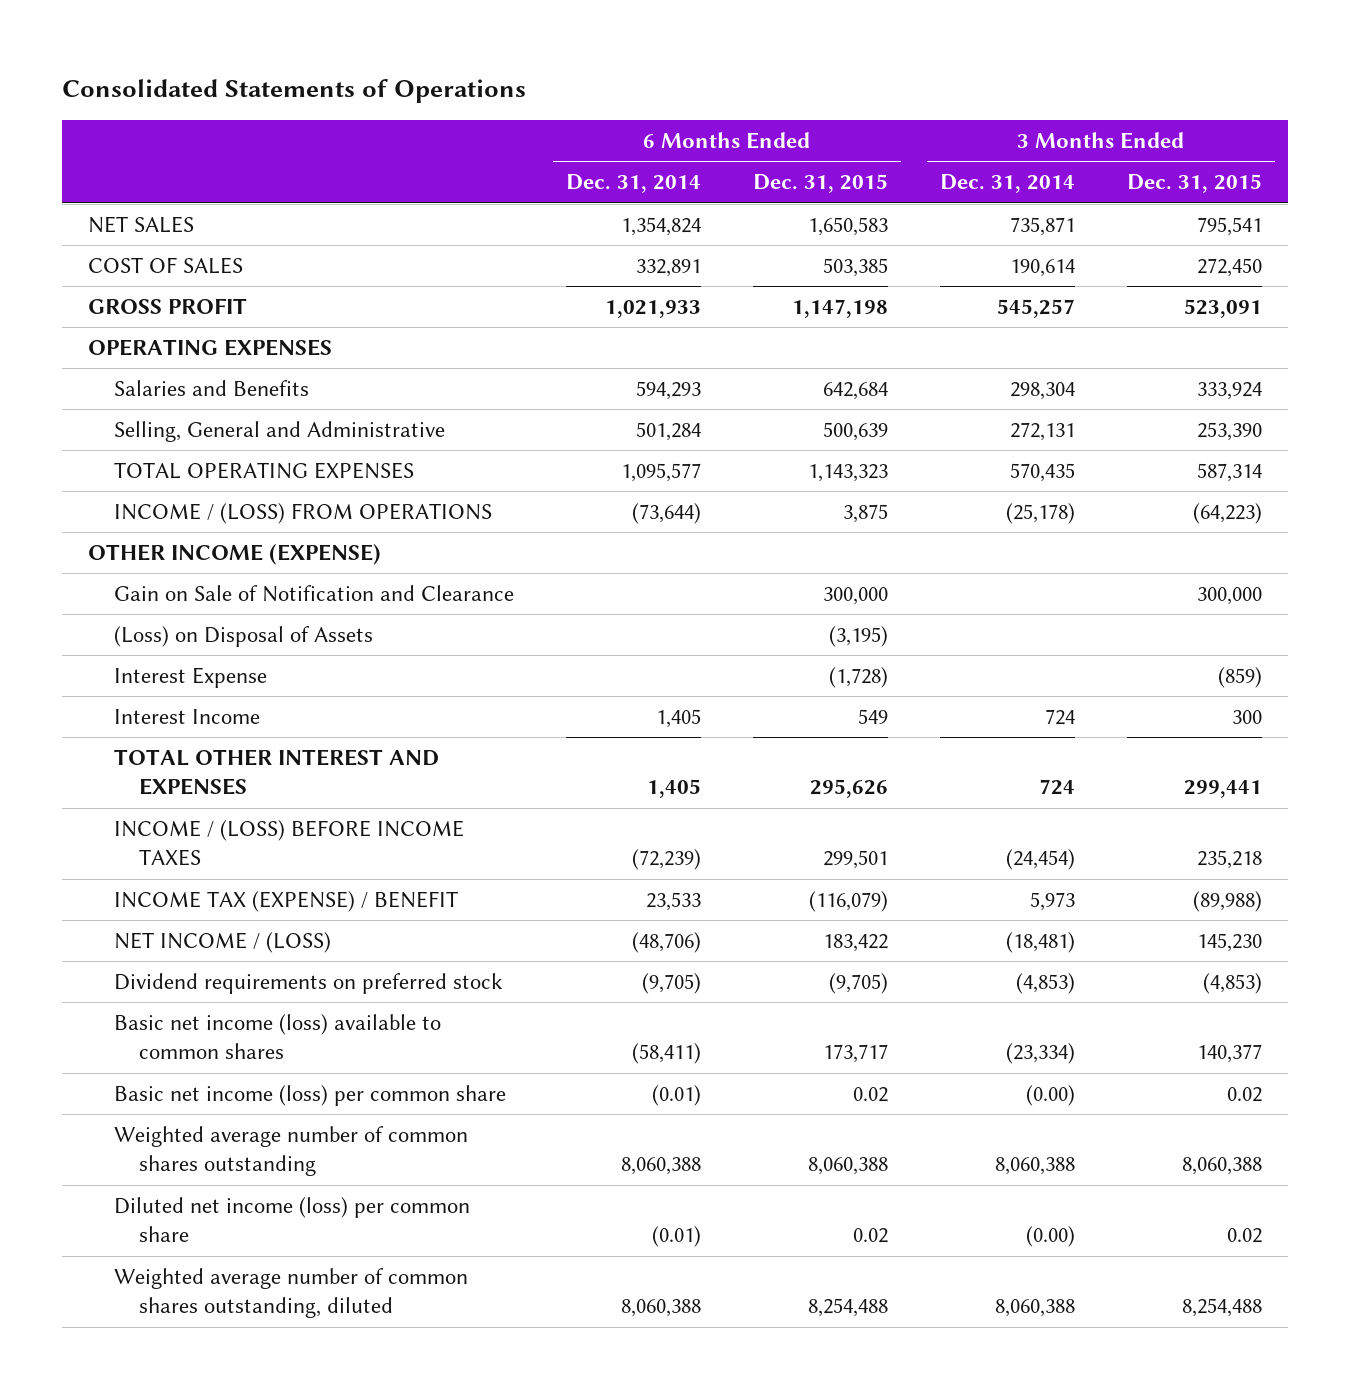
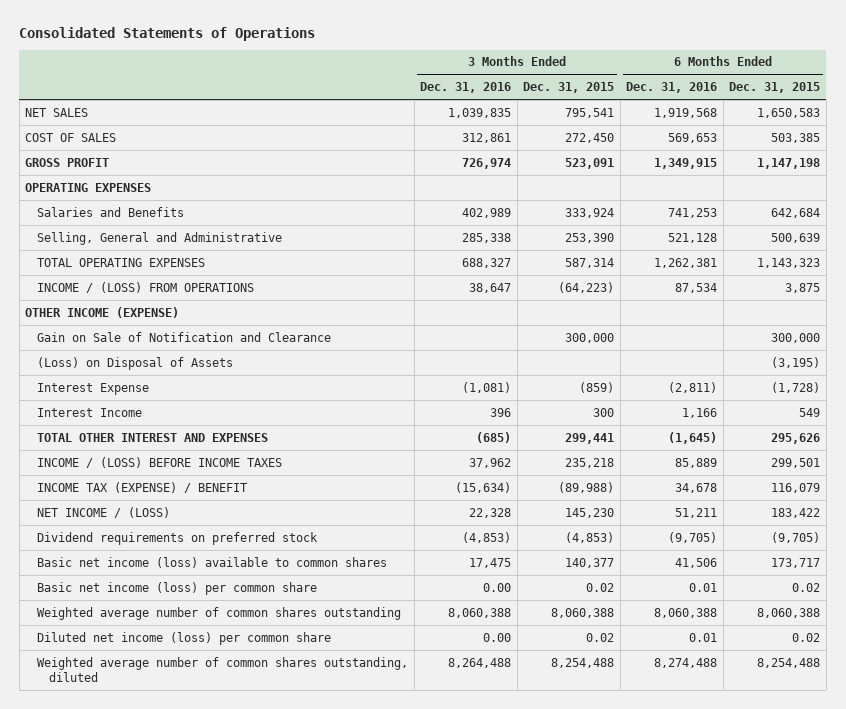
[565,174,701,194] Dec. 31, 2014 -> none
[939,174,1075,194] Dec. 31, 2014 -> none
none -> [420,82,512,94] Dec. 31, 2016
none -> [626,82,718,94] Dec. 31, 2016
[808,891,888,913] (116,079) -> [771,482,821,493] 116,079

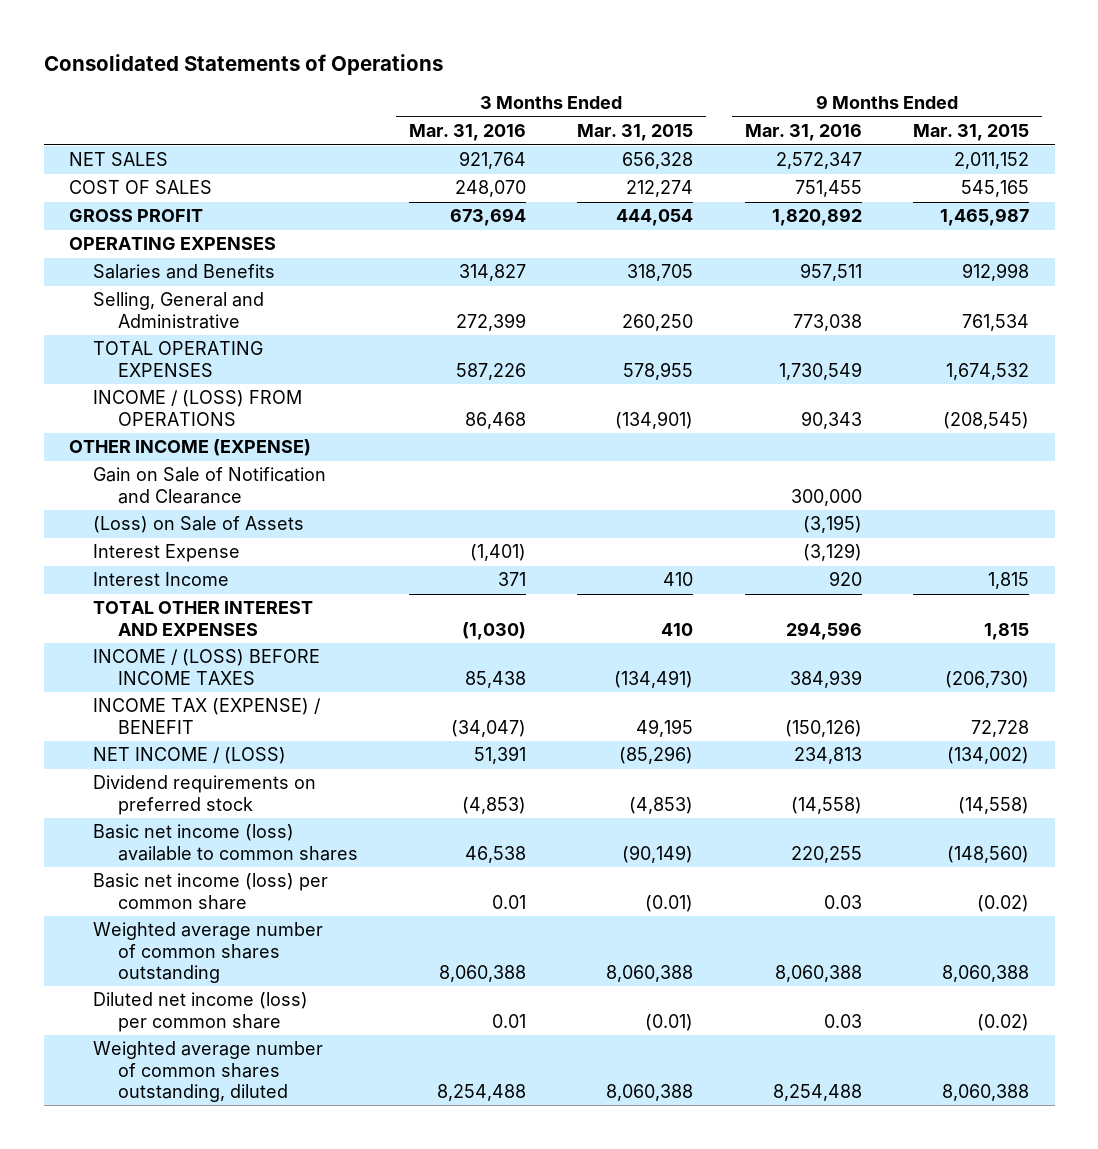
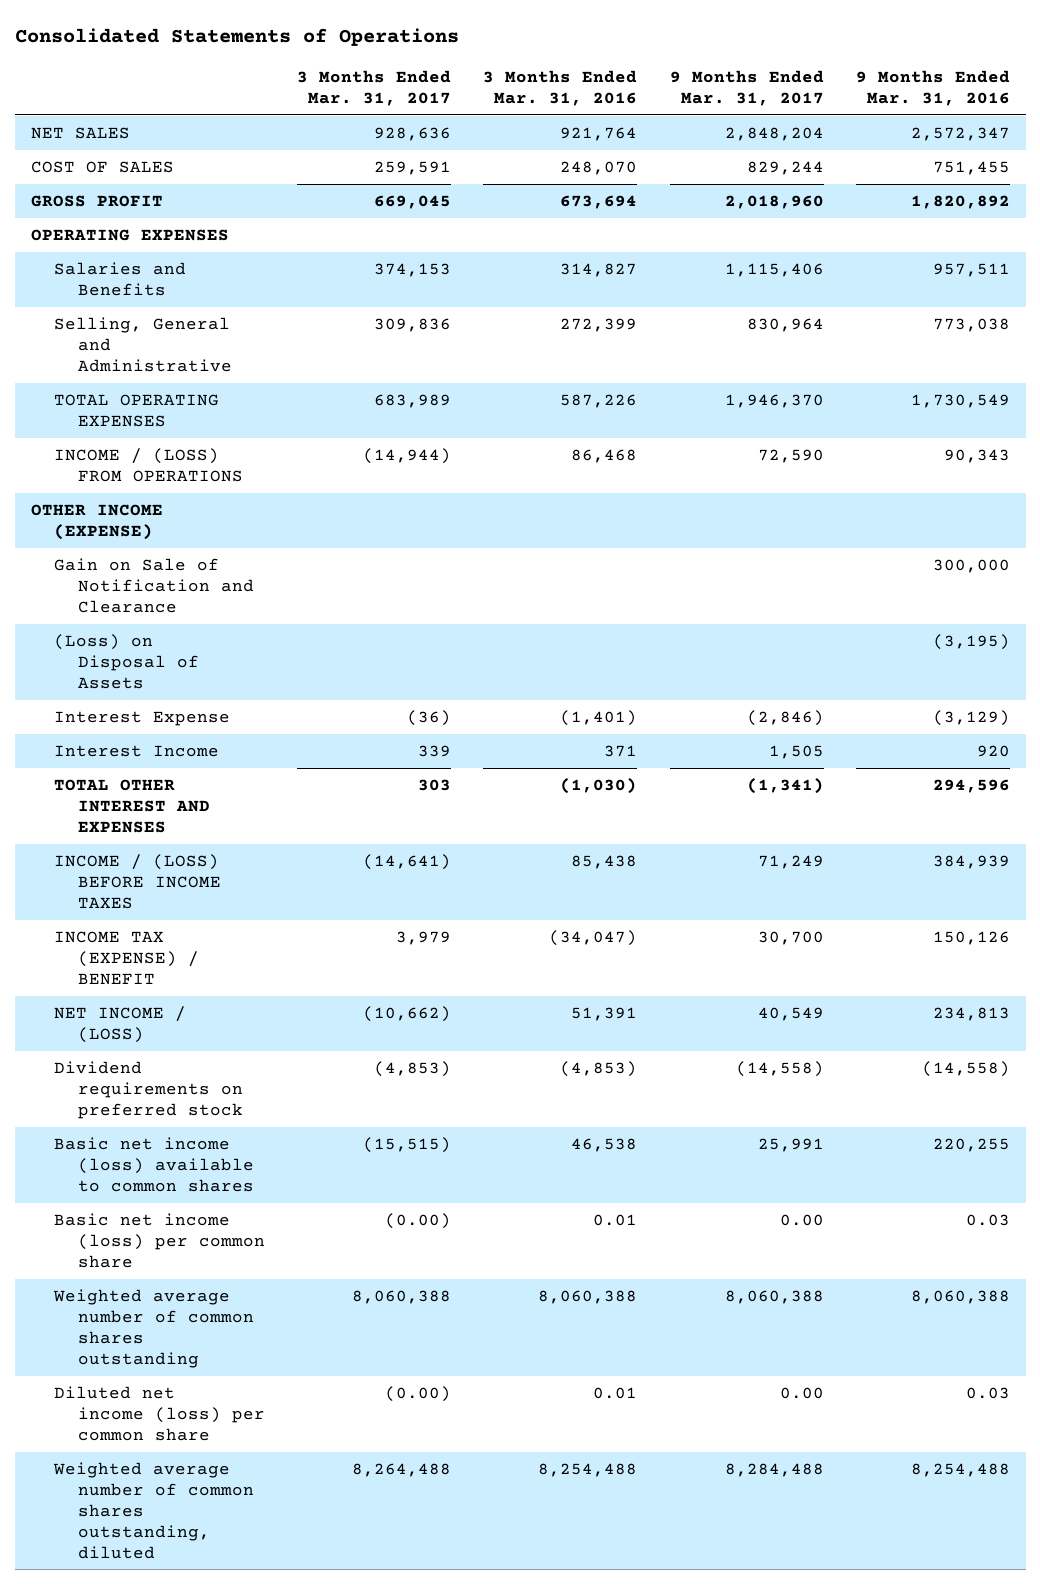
[577,124,694,142] Mar. 31, 2015 -> none
[913,124,1030,142] Mar. 31, 2015 -> none
none -> [297,70,452,106] 3 Months Ended Mar. 31, 2017
none -> [669,70,824,106] 9 Months Ended Mar. 31, 2017
[93,516,305,534] (Loss) on Sale of Assets -> [54,634,199,689] (Loss) on Disposal of Assets
[784,719,862,737] (150,126) -> [932,931,1010,946] 150,126

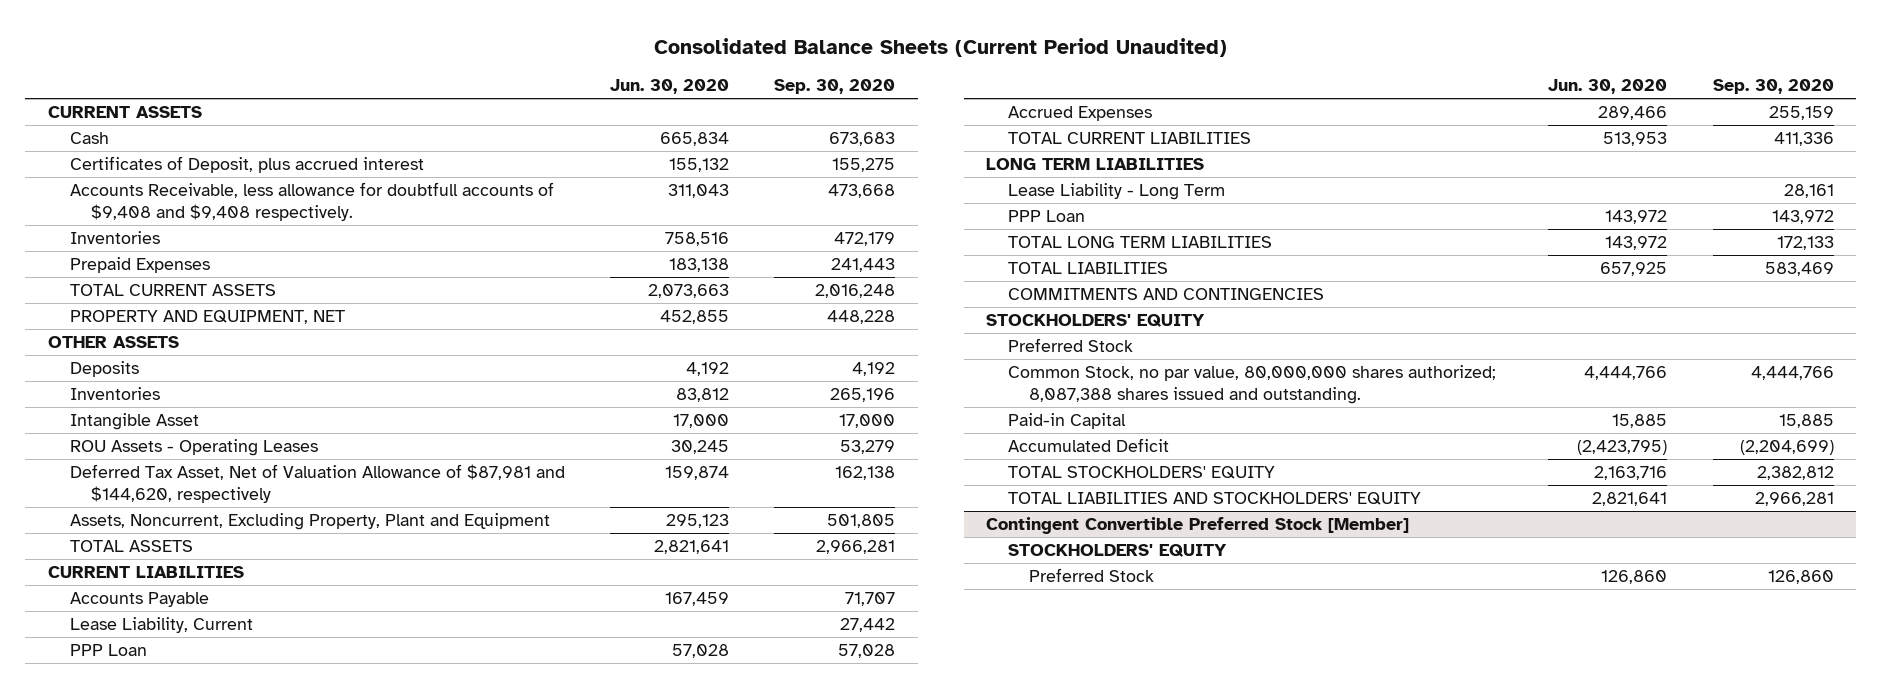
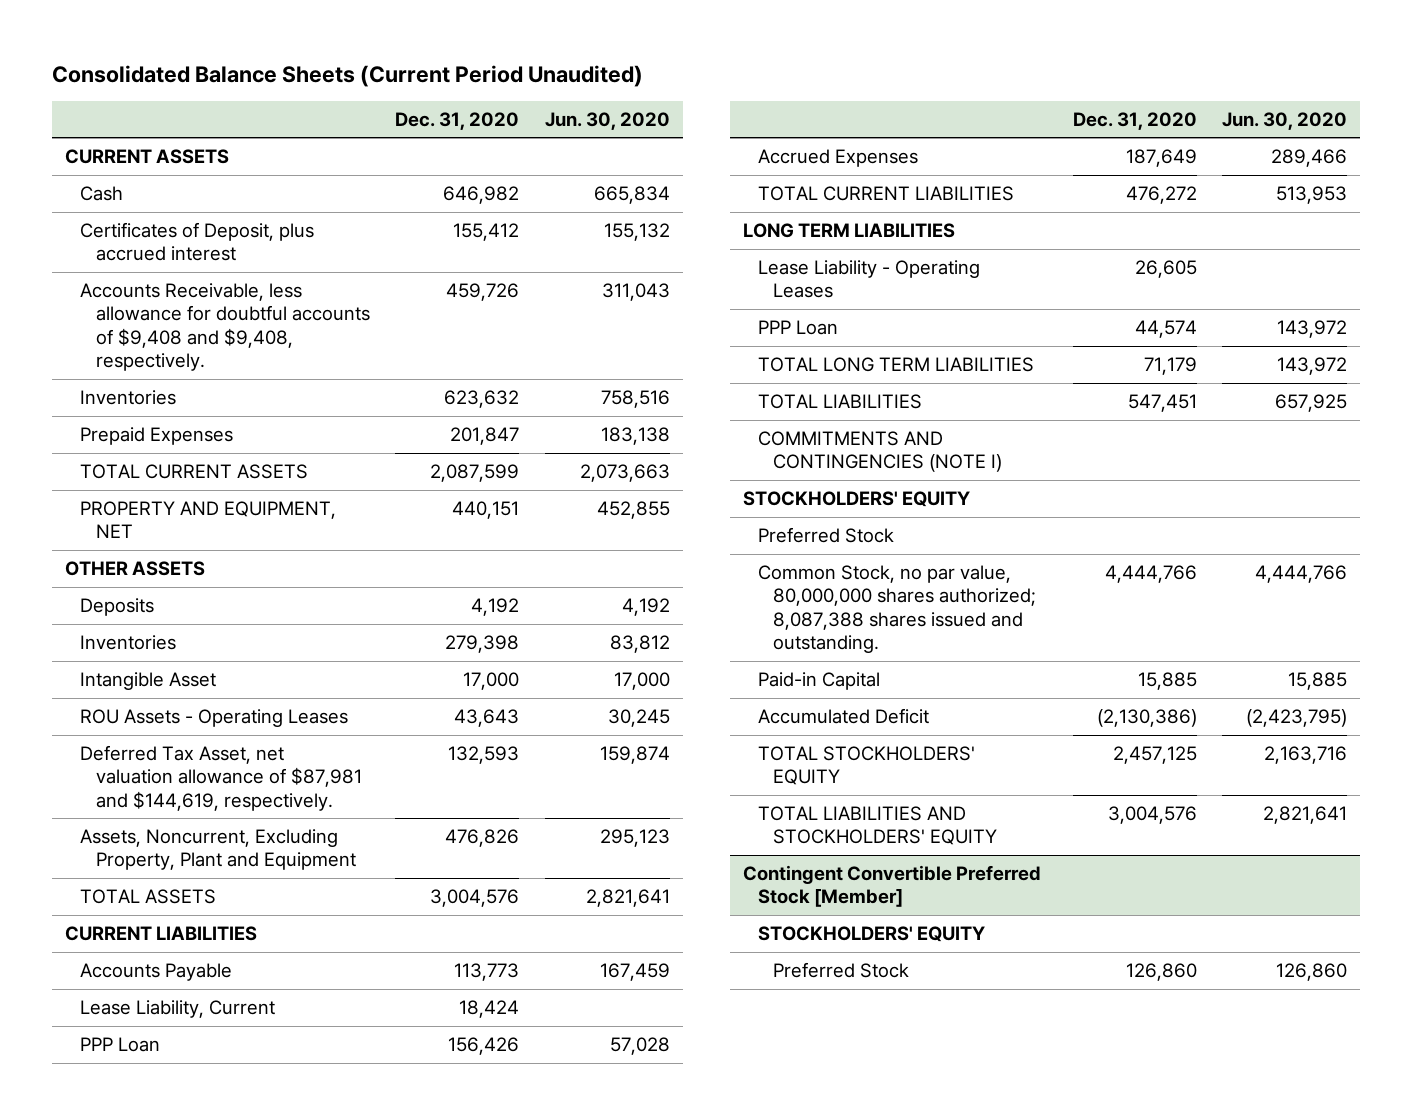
[774,79,896,95] Sep. 30, 2020 -> none
none -> [395,111,520,130] Dec. 31, 2020
[69,182,554,221] Accounts Receivable, less allowance for doubtfull accounts of $9,408 and $9,408 respectively. -> [80,283,370,372] Accounts Receivable, less allowance for doubtful accounts of $9,408 and $9,408, respectively.
[69,464,565,503] Deferred Tax Asset, Net of Valuation Allowance of $87,981 and $144,620, respectively -> [80,745,362,811] Deferred Tax Asset, net valuation allowance of $87,981 and $144,619, respectively.
[1007,183,1225,201] Lease Liability - Long Term -> [757,260,980,299] Lease Liability - Operating Leases
[1007,288,1324,301] COMMITMENTS AND CONTINGENCIES -> [757,431,1003,473] COMMITMENTS AND CONTINGENCIES (NOTE I)

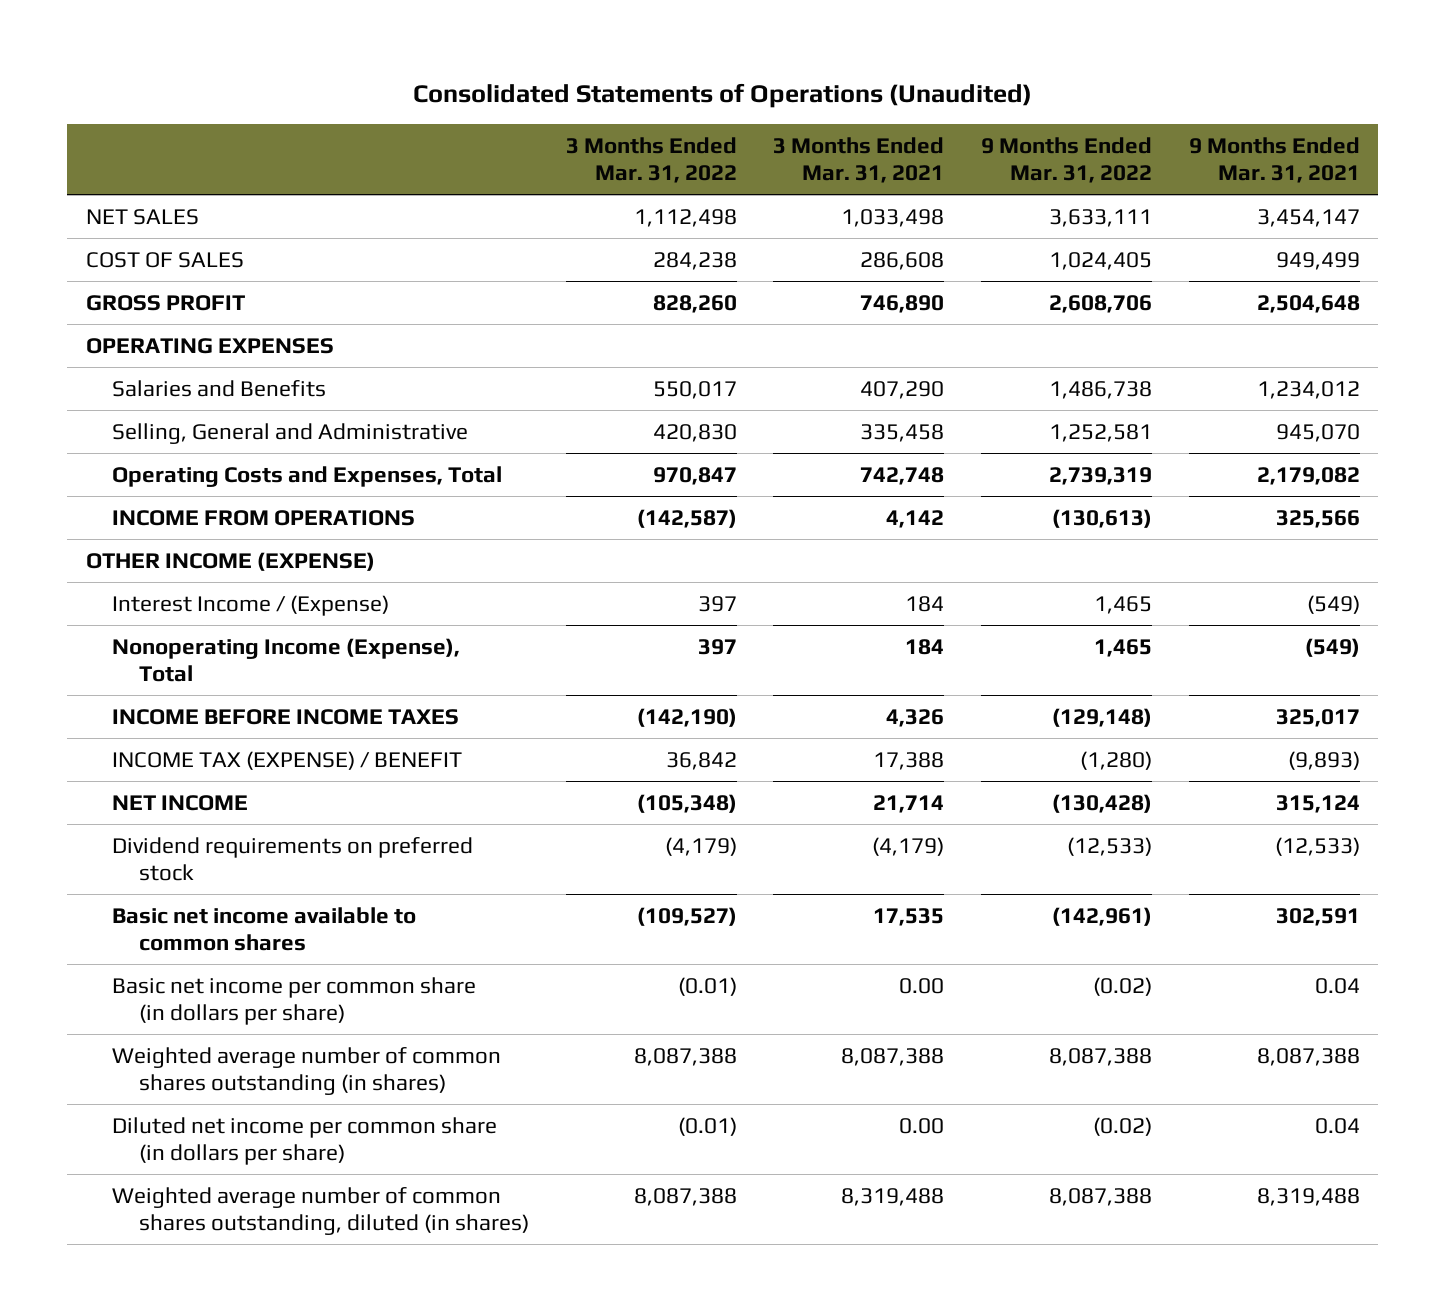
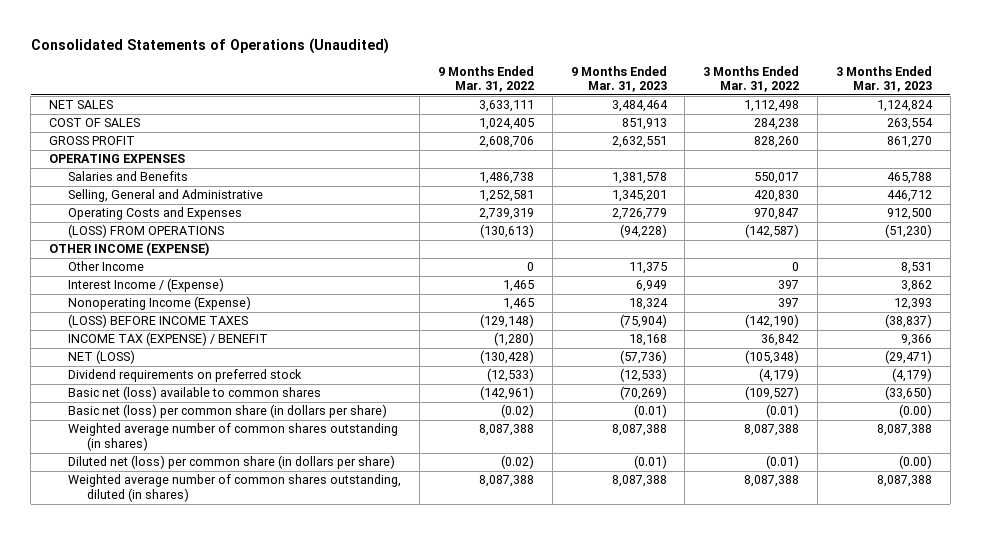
[773,137,945,183] 3 Months Ended Mar. 31, 2021 -> none
[1188,137,1360,183] 9 Months Ended Mar. 31, 2021 -> none
none -> [570,65,667,93] 9 Months Ended Mar. 31, 2023
none -> [836,65,933,93] 3 Months Ended Mar. 31, 2023
[112,465,503,487] Operating Costs and Expenses, Total -> [68,207,243,221] Operating Costs and Expenses
[112,509,416,526] INCOME FROM OPERATIONS -> [68,224,225,239] (LOSS) FROM OPERATIONS
none -> [68,261,145,272] Other Income
[112,637,461,682] Nonoperating Income (Expense), Total -> [68,296,252,311] Nonoperating Income (Expense)
[112,708,460,725] INCOME BEFORE INCOME TAXES -> [68,314,249,329] (LOSS) BEFORE INCOME TAXES
[112,794,249,811] NET INCOME -> [68,350,136,365] NET (LOSS)
[112,906,417,951] Basic net income available to common shares -> [68,386,322,401] Basic net (loss) available to common shares
[112,976,477,1025] Basic net income per common share (in dollars per share) -> [68,404,388,419] Basic net (loss) per common share (in dollars per share)
[112,1116,498,1165] Diluted net income per common share (in dollars per share) -> [68,455,396,470] Diluted net (loss) per common share (in dollars per share)

